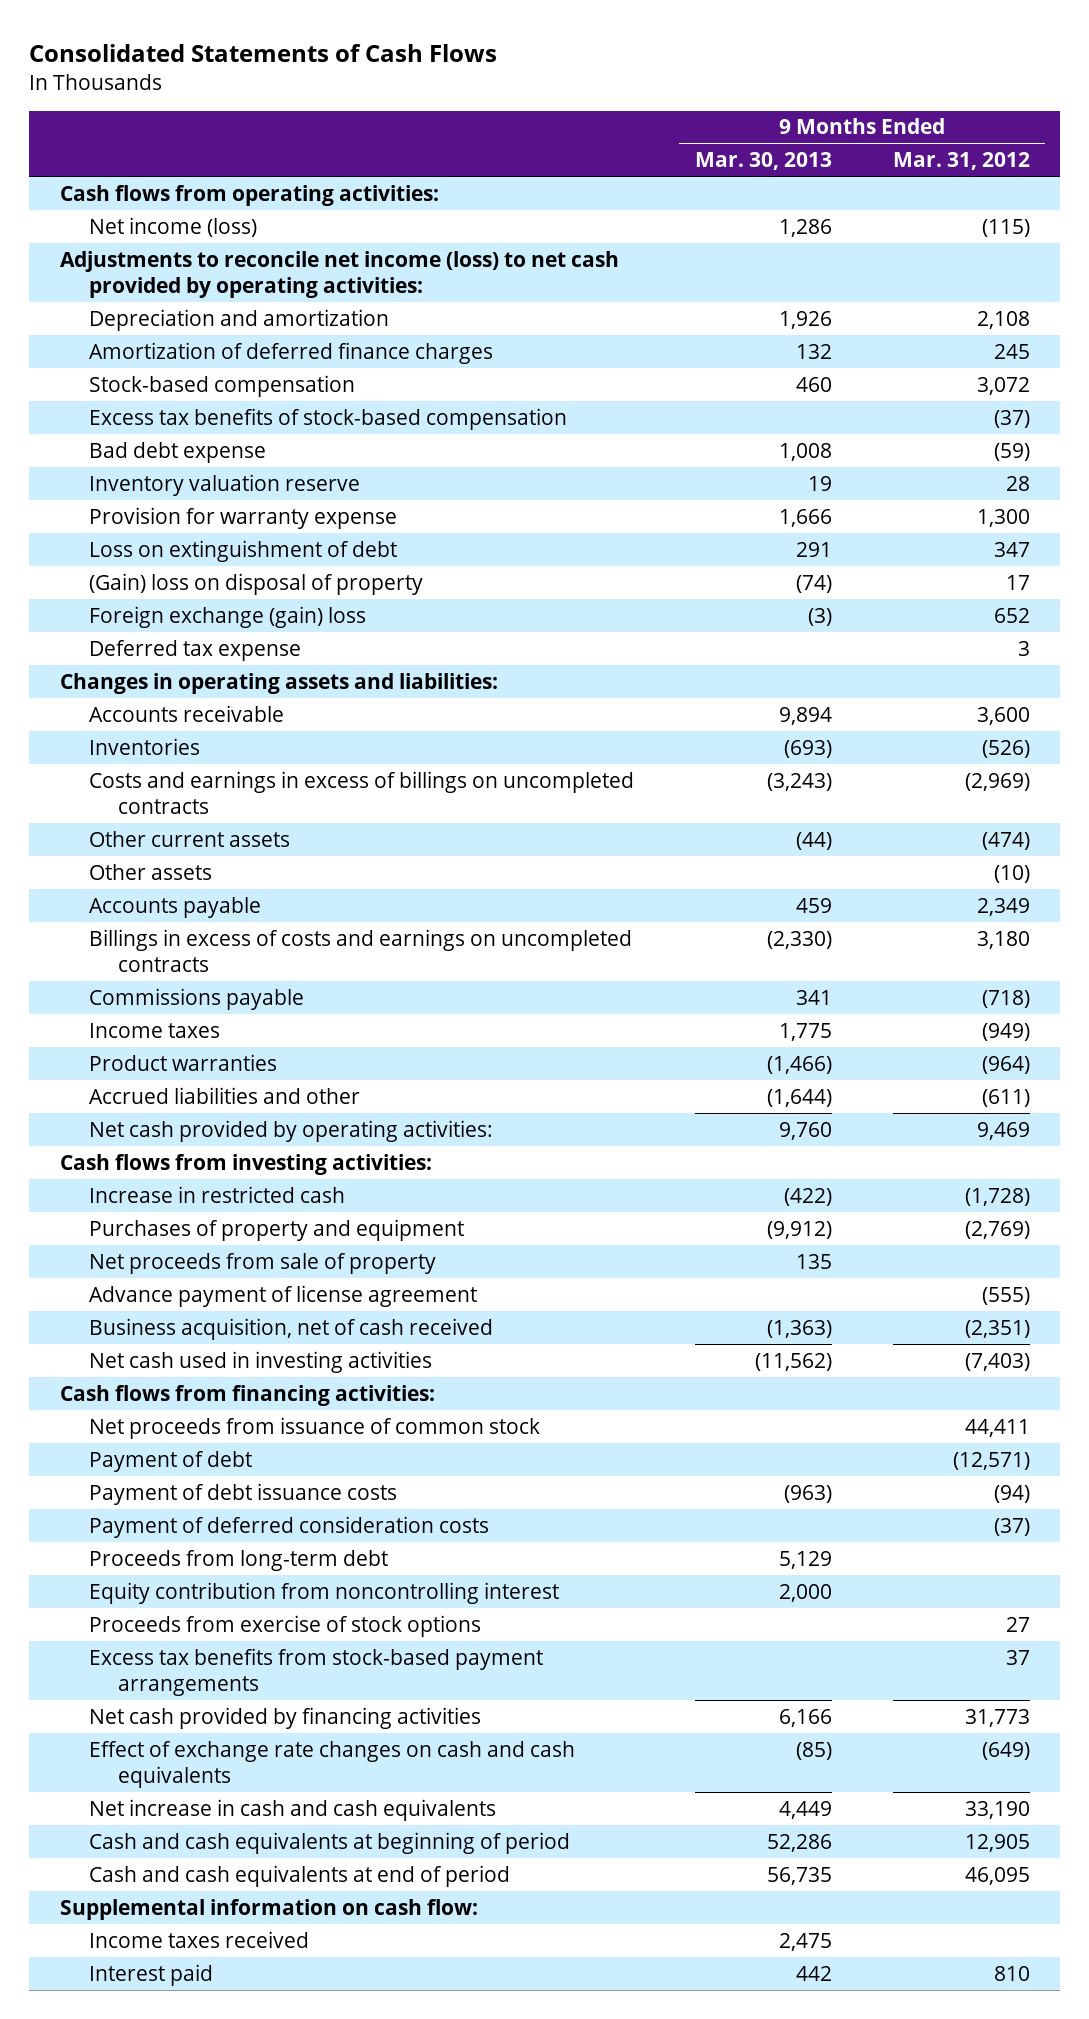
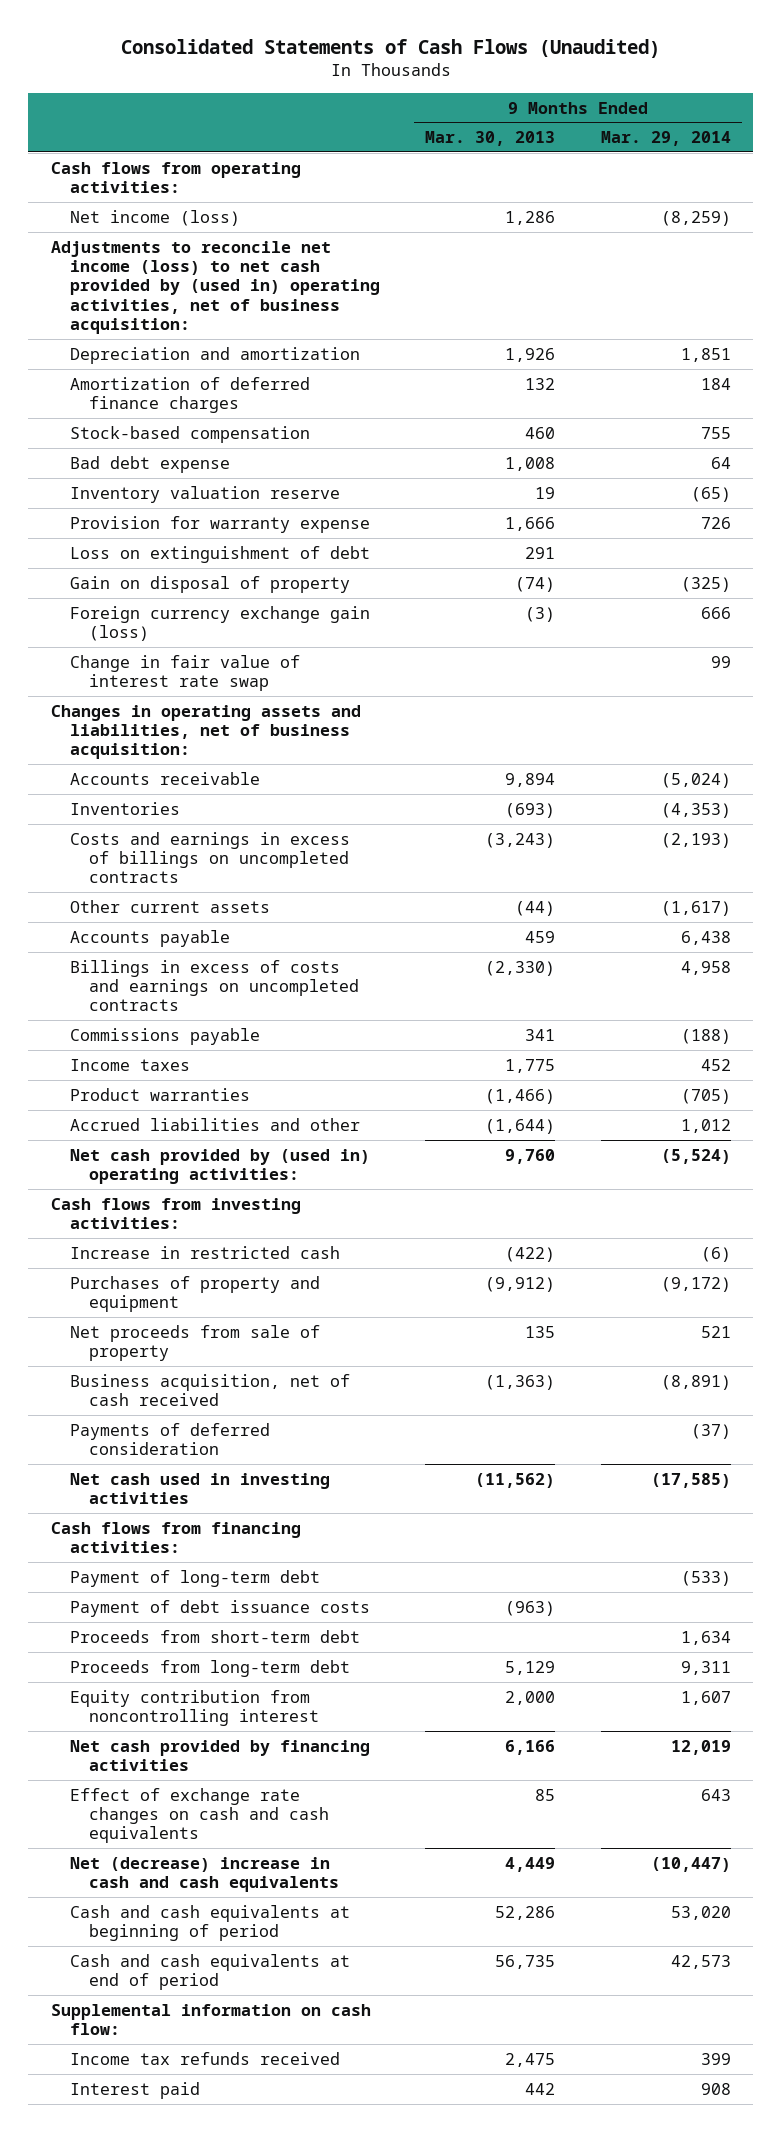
[29,43,498,62] Consolidated Statements of Cash Flows -> [120,38,660,58] Consolidated Statements of Cash Flows (Unaudited)
[892,152,1030,171] Mar. 31, 2012 -> none
none -> [600,131,731,147] Mar. 29, 2014
[59,250,619,298] Adjustments to reconcile net income (loss) to net cash provided by operating activities: -> [50,240,380,335] Adjustments to reconcile net income (loss) to net cash provided by (used in) operating activities, net of business acquisition:
[88,407,567,430] Excess tax benefits of stock-based compensation -> none
[88,639,301,661] Deferred tax expense -> none
[88,572,423,595] (Gain) loss on disposal of property -> [69,575,350,593] Gain on disposal of property
[88,605,366,628] Foreign exchange (gain) loss -> [69,605,370,642] Foreign currency exchange gain (loss)
none -> [69,654,300,692] Change in fair value of interest rate swap
[59,672,498,694] Changes in operating assets and liabilities: -> [50,704,361,760] Changes in operating assets and liabilities, net of business acquisition:
[88,863,212,880] Other assets -> none
[88,1119,493,1142] Net cash provided by operating activities: -> [69,1148,370,1185] Net cash provided by (used in) operating activities:
[88,1284,477,1307] Advance payment of license agreement -> none
none -> [69,1422,270,1456] Payments of deferred consideration
[88,1416,540,1439] Net proceeds from issuance of common stock -> none
[88,1450,252,1472] Payment of debt -> [69,1569,320,1587] Payment of long-term debt
[88,1515,489,1538] Payment of deferred consideration costs -> none
none -> [69,1629,360,1643] Proceeds from short-term debt
[88,1614,481,1637] Proceeds from exercise of stock options -> none
[88,1647,543,1696] Excess tax benefits from stock-based payment arrangements -> none
[795,1741,832,1760] (85) -> [535,1788,556,1801] 85
[88,1798,496,1821] Net increase in cash and cash equivalents -> [69,1856,340,1893] Net (decrease) increase in cash and cash equivalents
[88,1930,309,1948] Income taxes received -> [69,2051,340,2065] Income tax refunds received

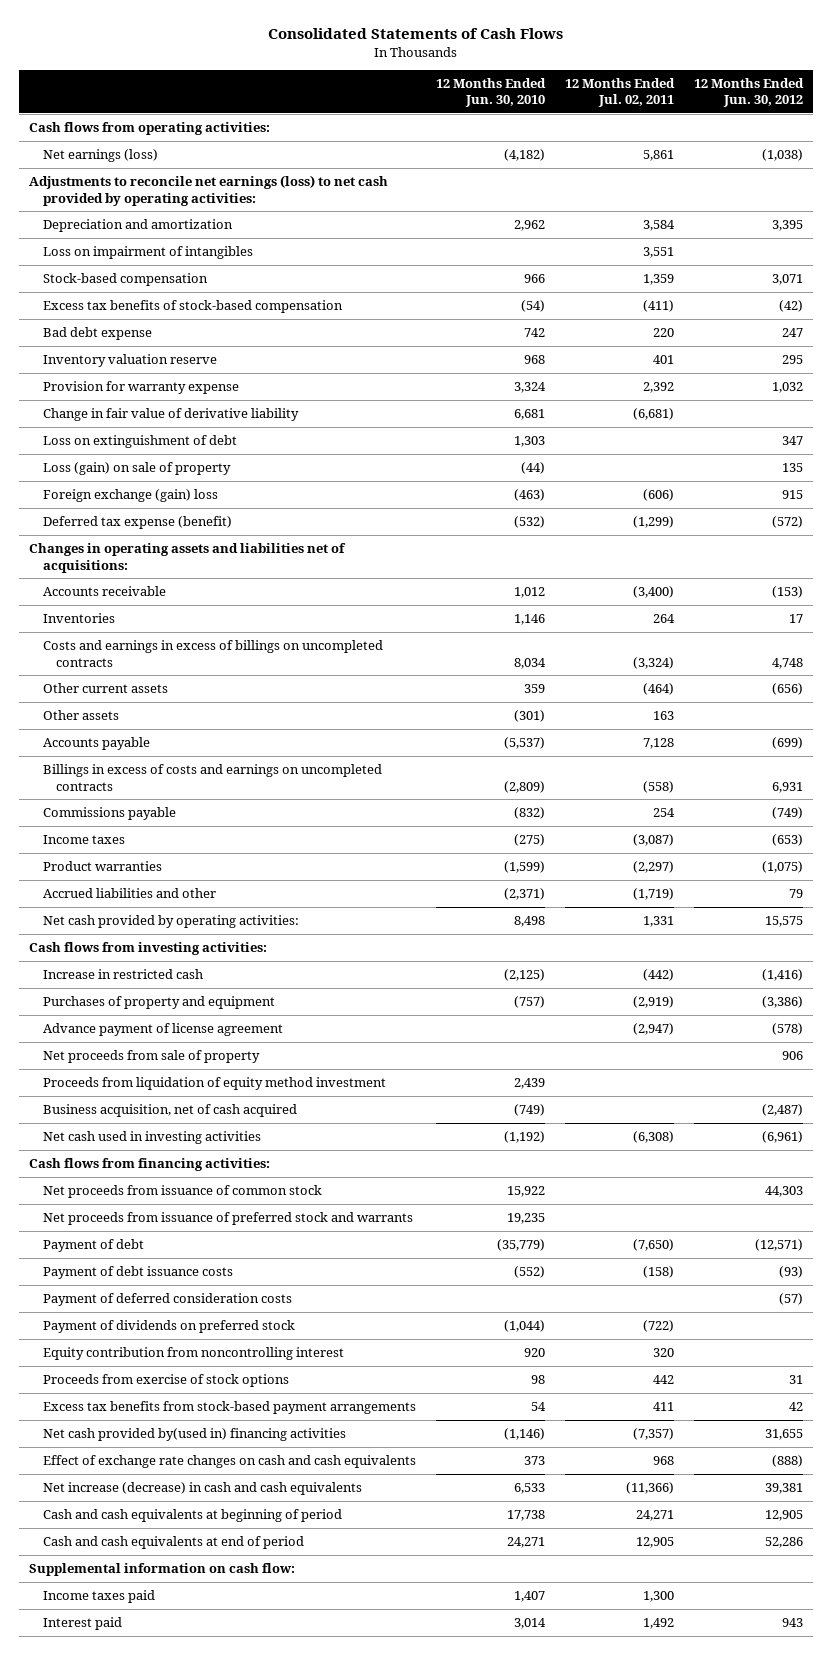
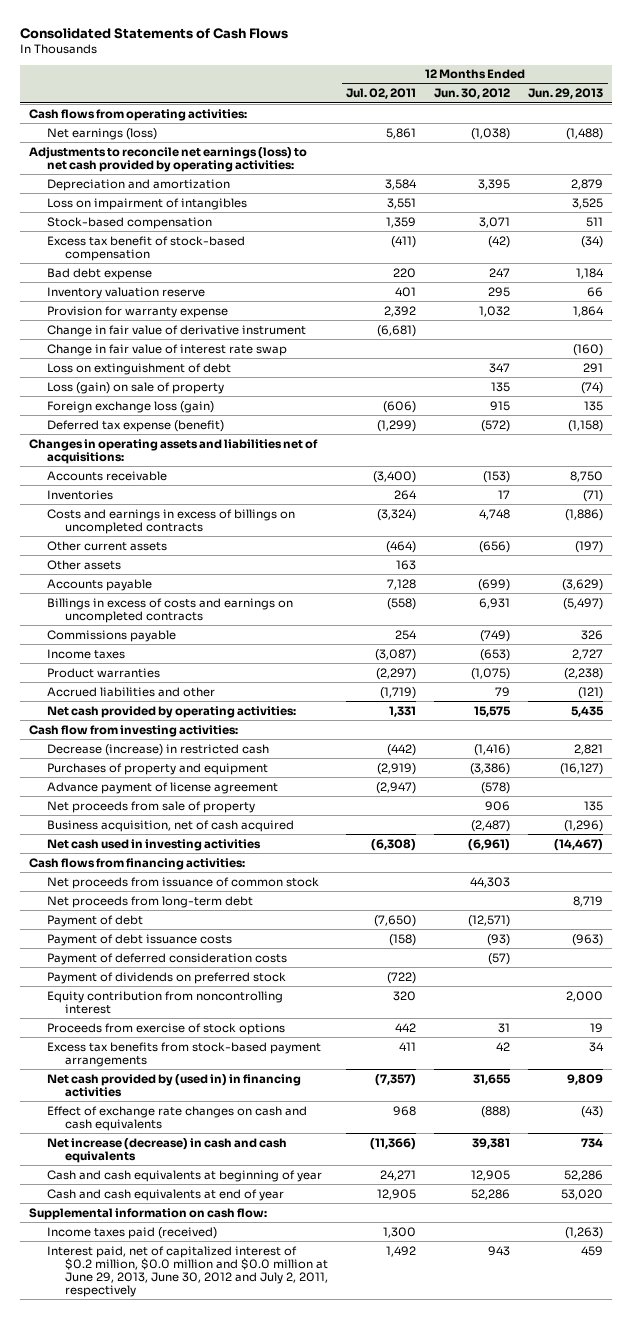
[435,77,546,108] 12 Months Ended Jun. 30, 2010 -> none
none -> [528,88,604,100] Jun. 29, 2013
[42,299,343,313] Excess tax benefits of stock-based compensation -> [47,235,246,261] Excess tax benefit of stock-based compensation
[42,407,299,421] Change in fair value of derivative liability -> [47,324,307,337] Change in fair value of derivative instrument
none -> [47,343,288,356] Change in fair value of interest rate swap
[42,488,218,502] Foreign exchange (gain) loss -> [47,400,215,413] Foreign exchange loss (gain)
[29,941,268,955] Cash flows from investing activities: -> [29,724,239,737] Cash flow from investing activities:
[42,968,203,979] Increase in restricted cash -> [47,743,270,756] Decrease (increase) in restricted cash
[42,1076,386,1090] Proceeds from liquidation of equity method investment -> none
[42,1211,413,1225] Net proceeds from issuance of preferred stock and warrants -> none
none -> [47,895,254,908] Net proceeds from long-term debt
[42,1427,346,1441] Net cash provided by(used in) financing activities -> [47,1073,302,1097] Net cash provided by (used in) in financing activities
[42,1508,342,1522] Cash and cash equivalents at beginning of period -> [47,1169,323,1182] Cash and cash equivalents at beginning of year
[42,1535,304,1549] Cash and cash equivalents at end of period -> [47,1188,285,1201] Cash and cash equivalents at end of year
[42,1589,155,1603] Income taxes paid -> [47,1226,218,1239] Income taxes paid (received)
[42,1616,122,1630] Interest paid -> [47,1245,329,1298] Interest paid, net of capitalized interest of $0.2 million, $0.0 million and $0.0 million at June 29, 2013, June 30, 2012 and July 2, 2011, respectively

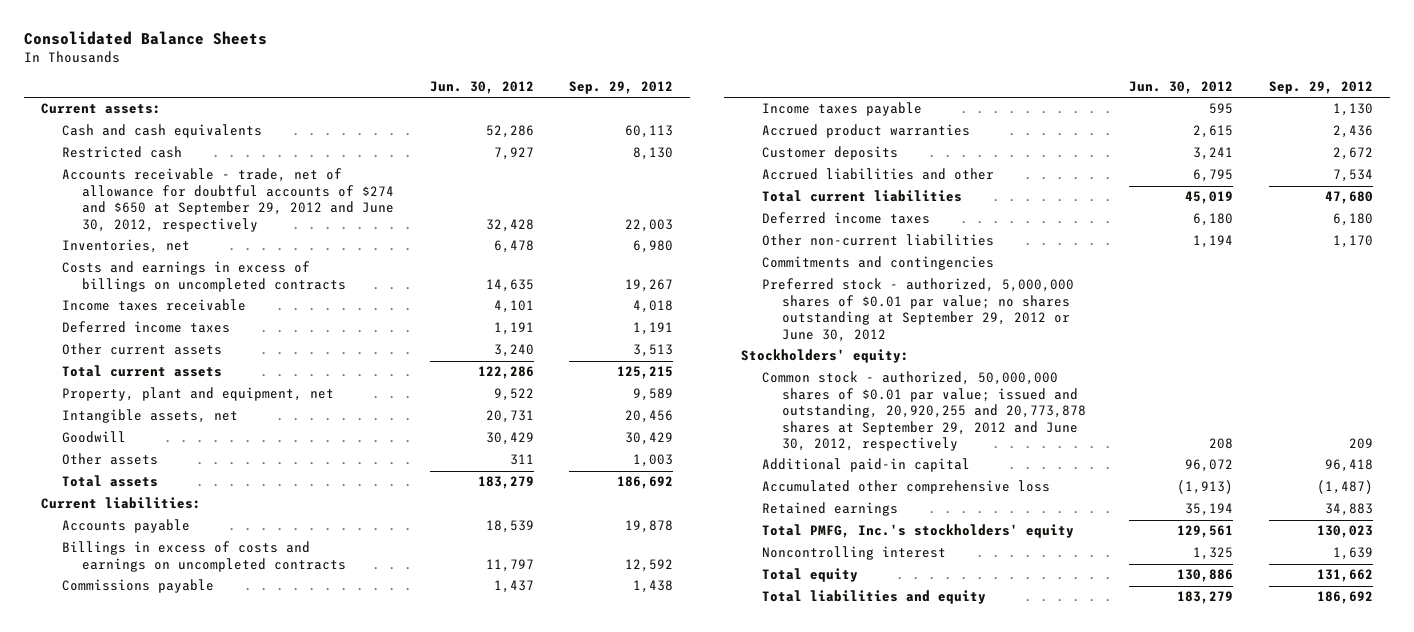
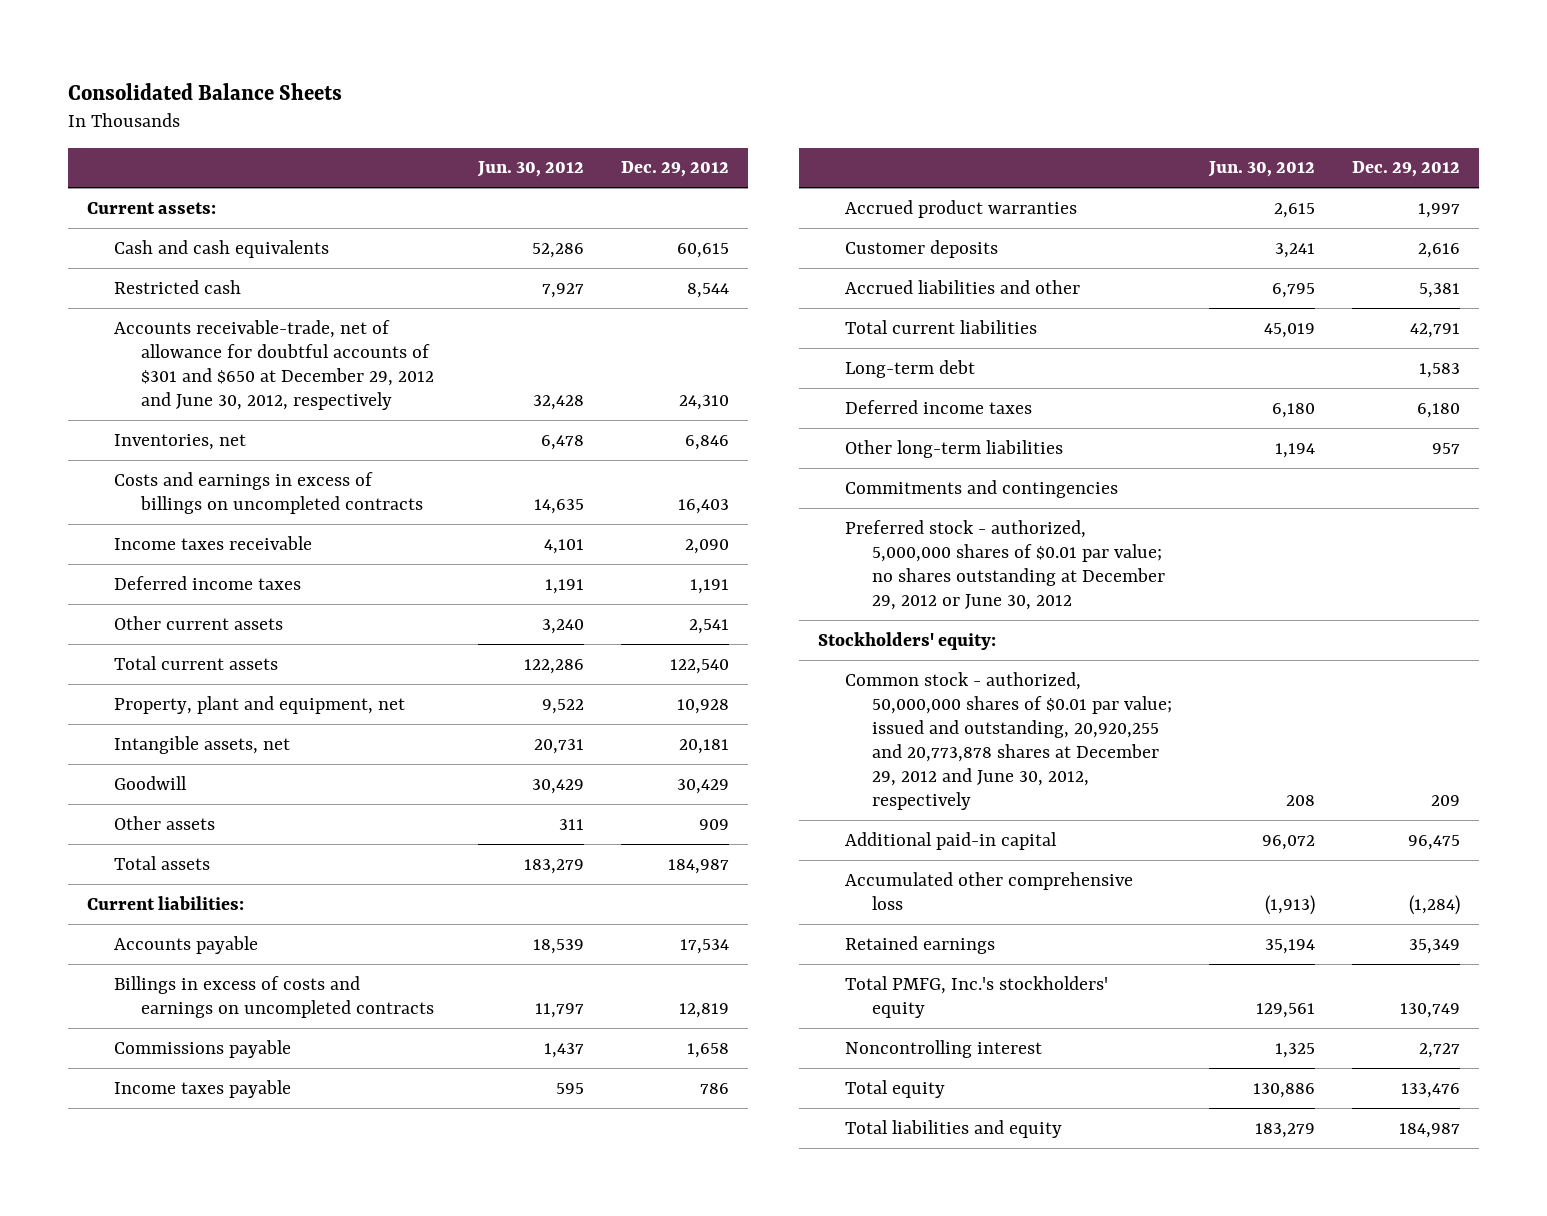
[568,81,673,95] Sep. 29, 2012 -> none
none -> [621,161,730,178] Dec. 29, 2012
[61,168,395,232] Accounts receivable - trade, net of allowance for doubtful accounts of $274 and $650 at September 29, 2012 and June 30, 2012, respectively -> [113,319,434,410] Accounts receivable-trade, net of allowance for doubtful accounts of $301 and $650 at December 29, 2012 and June 30, 2012, respectively
none -> [844,359,975,378] Long-term debt
[761,234,994,247] Other non-current liabilities -> [844,439,1063,458] Other long-term liabilities
[761,278,1074,342] Preferred stock - authorized, 5,000,000 shares of $0.01 par value; no shares outstanding at September 29, 2012 or June 30, 2012 -> [844,519,1165,610] Preferred stock - authorized, 5,000,000 shares of $0.01 par value; no shares outstanding at December 29, 2012 or June 30, 2012
[761,371,1087,451] Common stock - authorized, 50,000,000 shares of $0.01 par value; issued and outstanding, 20,920,255 and 20,773,878 shares at September 29, 2012 and June 30, 2012, respectively -> [844,671,1172,810] Common stock - authorized, 50,000,000 shares of $0.01 par value; issued and outstanding, 20,920,255 and 20,773,878 shares at December 29, 2012 and June 30, 2012, respectively

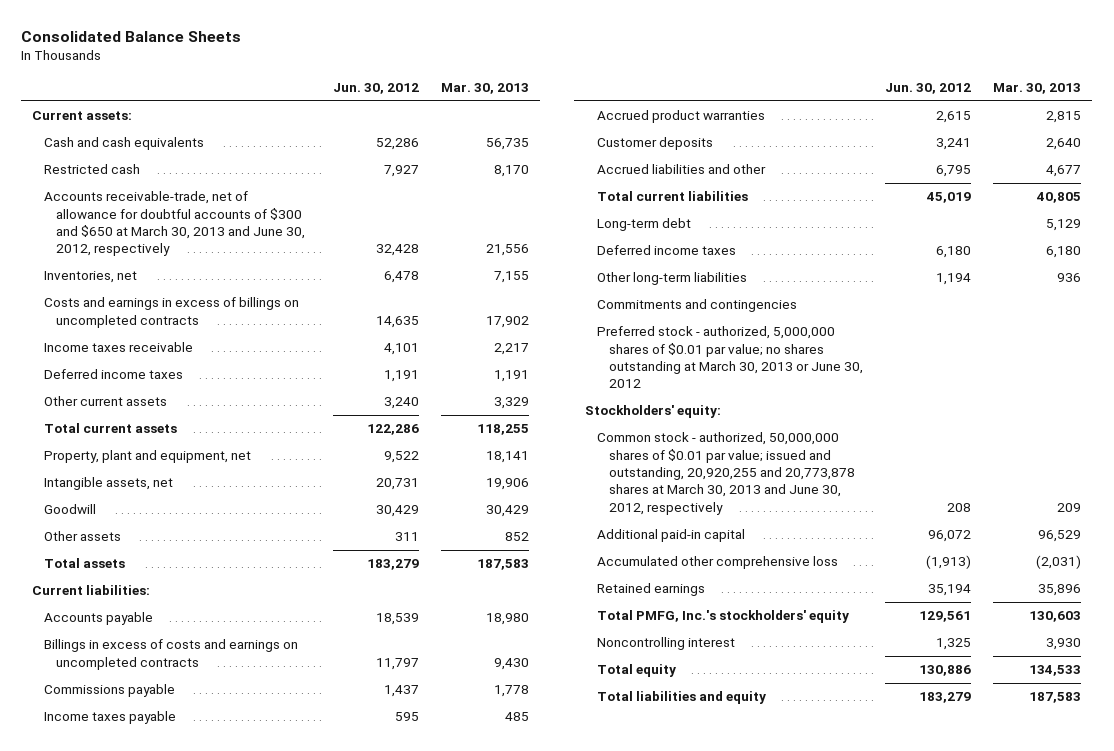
[621,161,730,178] Dec. 29, 2012 -> none
none -> [441,82,530,94] Mar. 30, 2013
[113,319,434,410] Accounts receivable-trade, net of allowance for doubtful accounts of $301 and $650 at December 29, 2012 and June 30, 2012, respectively -> [44,191,306,257] Accounts receivable-trade, net of allowance for doubtful accounts of $300 and $650 at March 30, 2013 and June 30, 2012, respectively
[844,519,1165,610] Preferred stock - authorized, 5,000,000 shares of $0.01 par value; no shares outstanding at December 29, 2012 or June 30, 2012 -> [596,326,863,389] Preferred stock - authorized, 5,000,000 shares of $0.01 par value; no shares outstanding at March 30, 2013 or June 30, 2012
[844,671,1172,810] Common stock - authorized, 50,000,000 shares of $0.01 par value; issued and outstanding, 20,920,255 and 20,773,878 shares at December 29, 2012 and June 30, 2012, respectively -> [596,432,855,515] Common stock - authorized, 50,000,000 shares of $0.01 par value; issued and outstanding, 20,920,255 and 20,773,878 shares at March 30, 2013 and June 30, 2012, respectively

